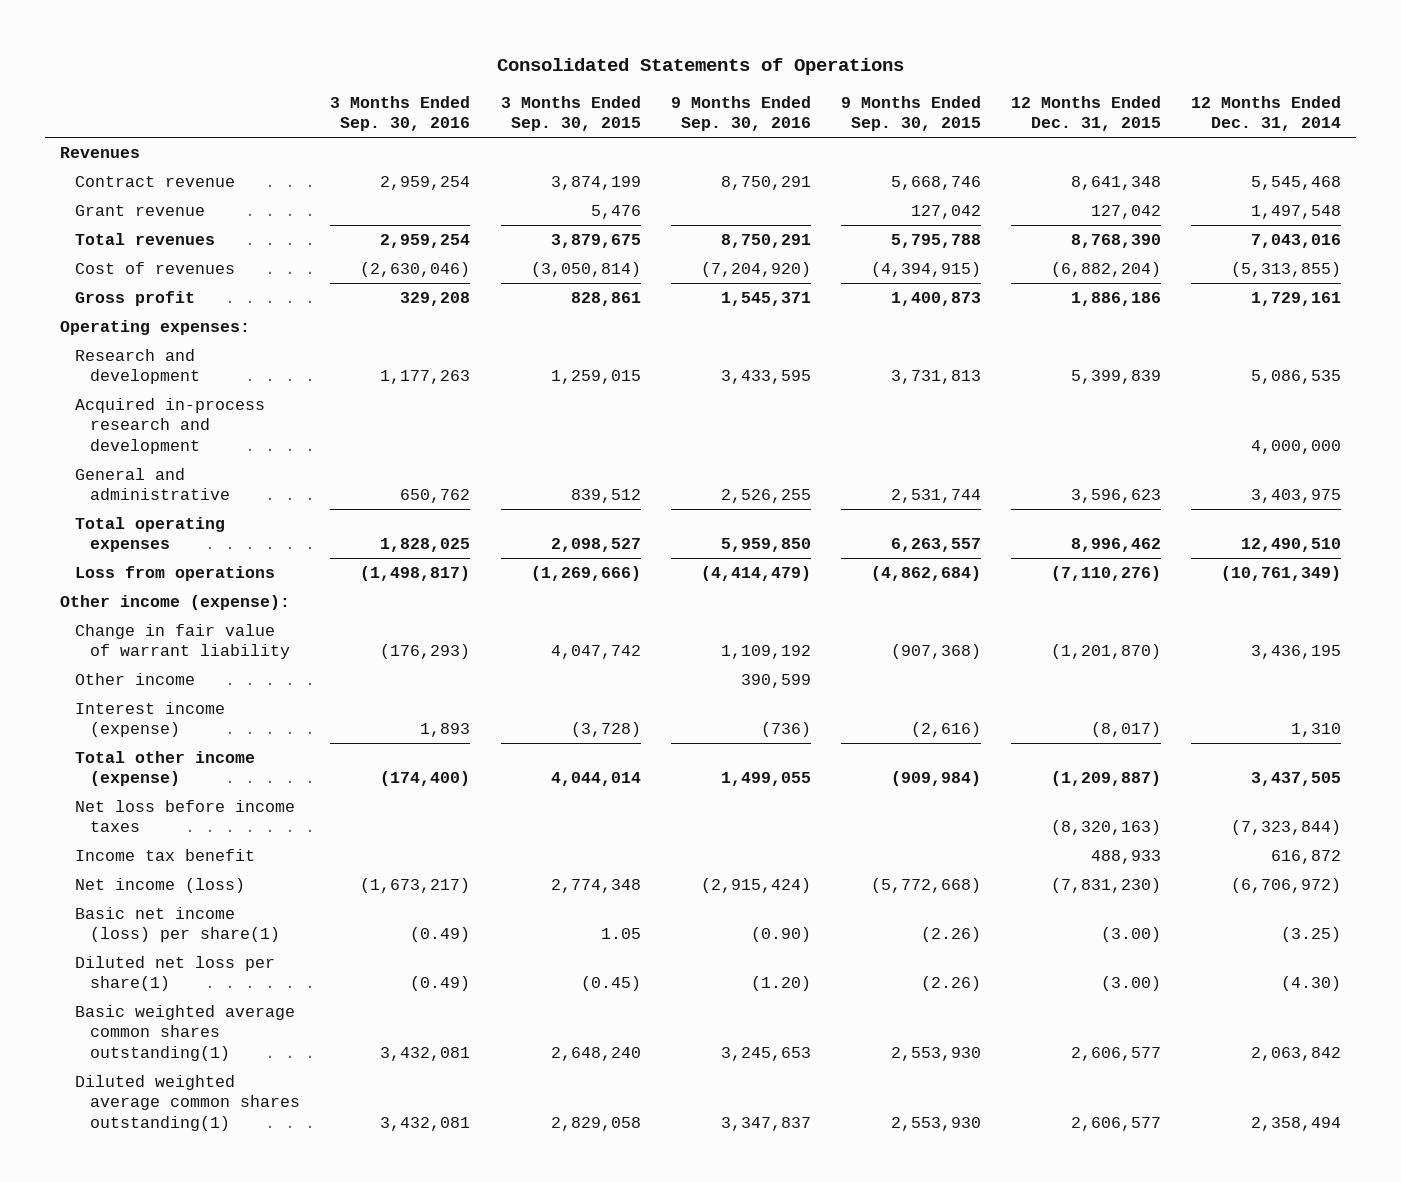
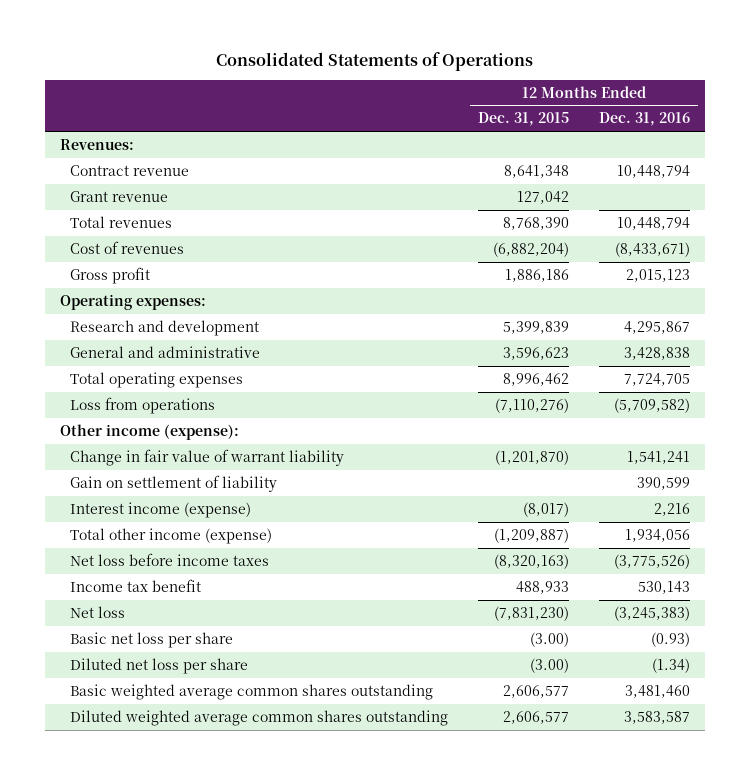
[330,95,471,132] 3 Months Ended Sep. 30, 2016 -> none
[500,95,641,132] 3 Months Ended Sep. 30, 2015 -> none
[670,95,811,132] 9 Months Ended Sep. 30, 2016 -> none
[840,95,981,132] 9 Months Ended Sep. 30, 2015 -> none
[1191,95,1342,132] 12 Months Ended Dec. 31, 2014 -> none
none -> [598,112,690,127] Dec. 31, 2016
[60,146,141,158] Revenues -> [59,138,134,150] Revenues:
[75,397,266,454] Acquired in-process research and development -> none
[75,672,196,685] Other income -> none
none -> [69,474,277,492] Gain on settlement of liability
[75,877,246,893] Net income (loss) -> [69,605,125,618] Net loss
[75,906,281,943] Basic net income (loss) per share(1) -> [69,631,233,648] Basic net loss per share
[75,955,276,992] Diluted net loss per share(1) -> [69,657,248,674] Diluted net loss per share
[75,1004,296,1061] Basic weighted average common shares outstanding(1) -> [69,683,433,700] Basic weighted average common shares outstanding
[75,1074,301,1131] Diluted weighted average common shares outstanding(1) -> [69,709,448,726] Diluted weighted average common shares outstanding

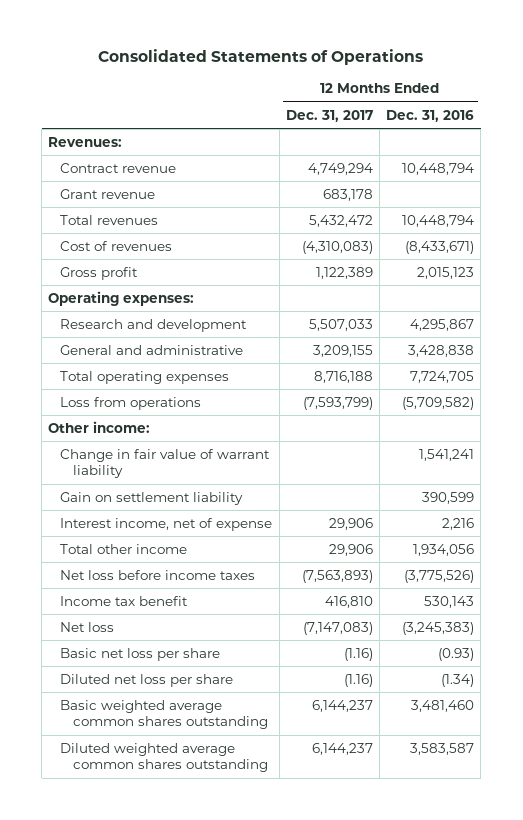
[477,112,569,127] Dec. 31, 2015 -> none
none -> [285,109,373,122] Dec. 31, 2017
[59,423,239,440] Other income (expense): -> [48,420,151,433] Other income:
[69,474,277,492] Gain on settlement of liability -> [60,491,244,505] Gain on settlement liability
[69,501,251,518] Interest income (expense) -> [60,517,273,531] Interest income, net of expense
[69,527,272,544] Total other income (expense) -> [60,543,188,554] Total other income

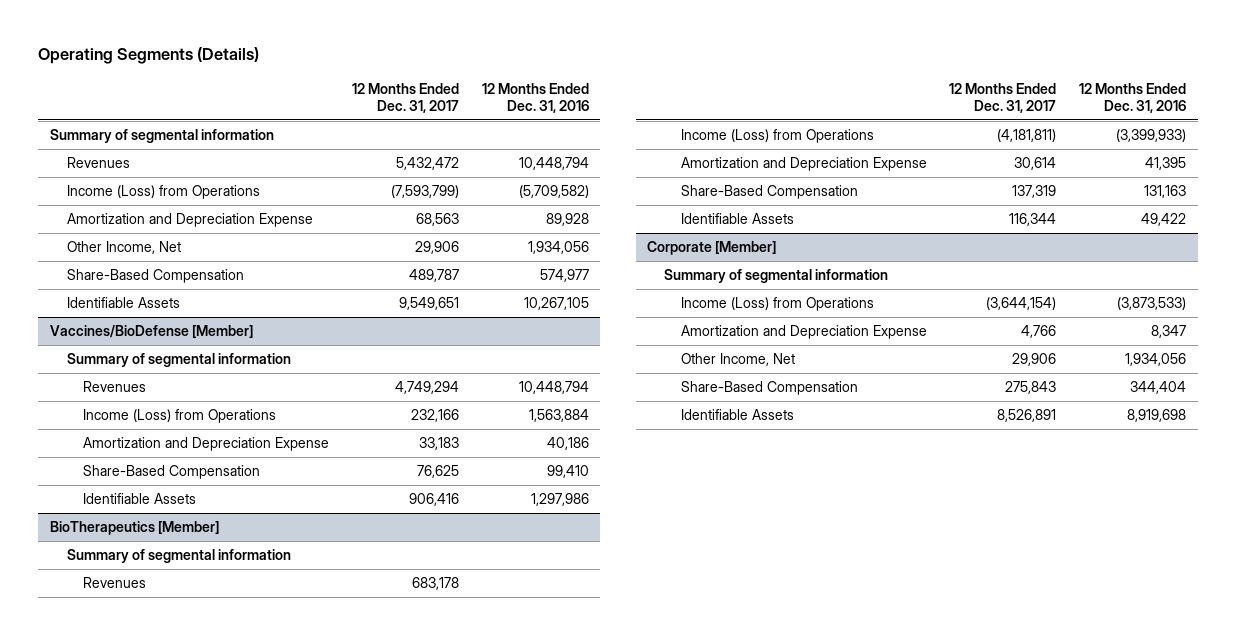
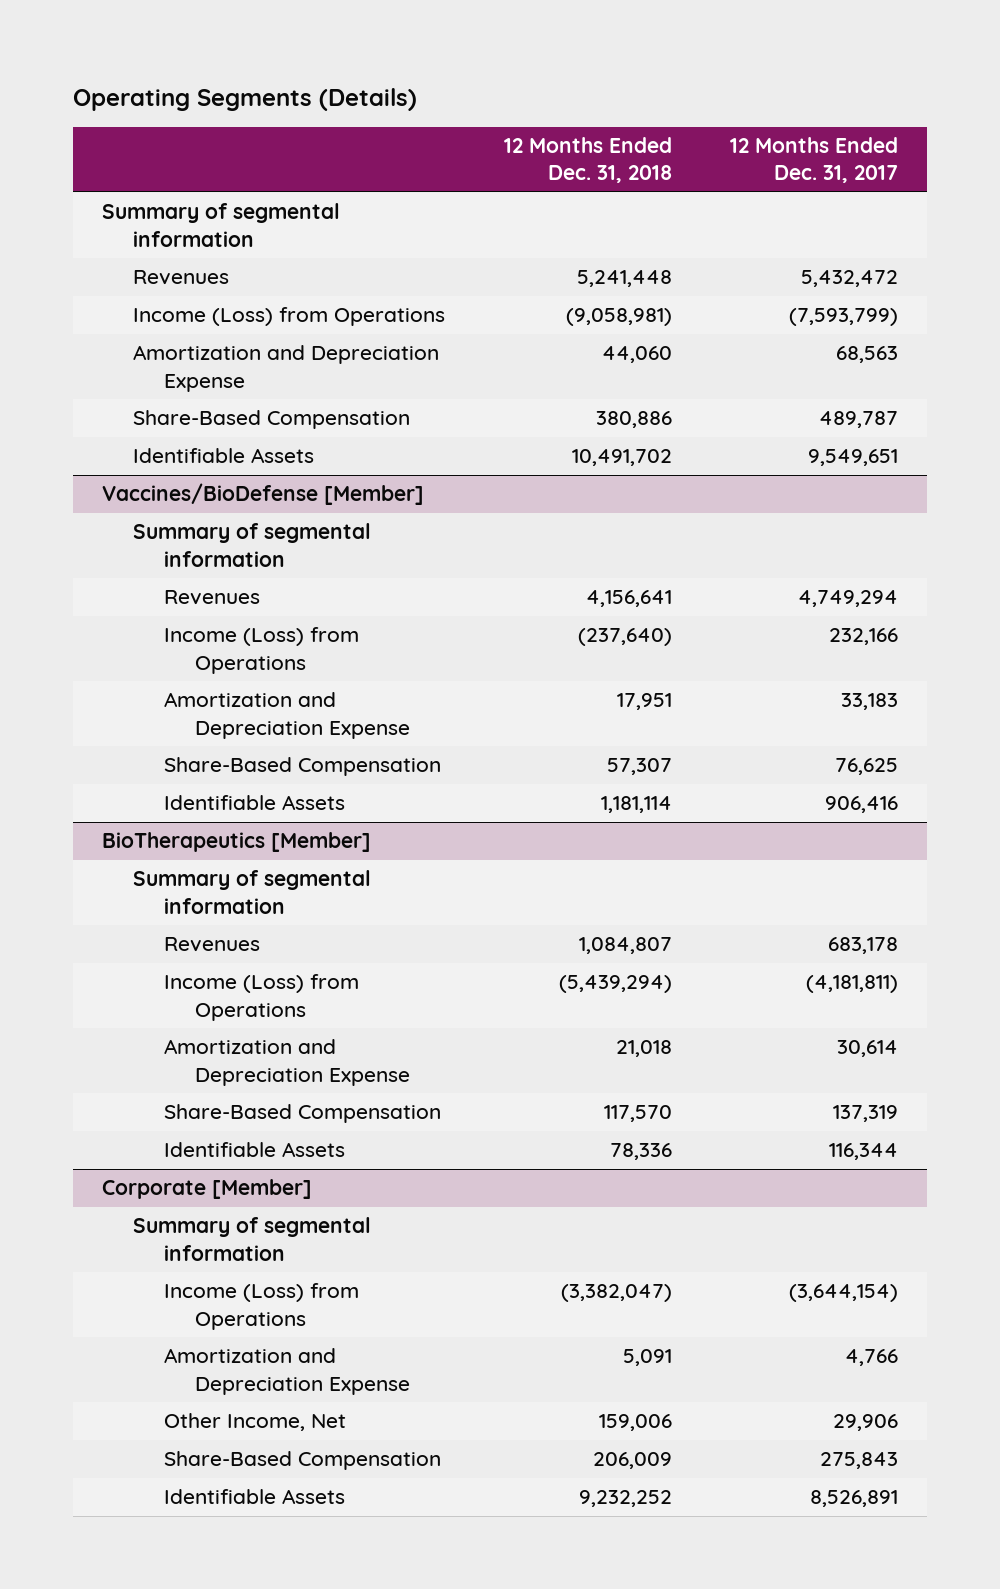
[481,82,589,113] 12 Months Ended Dec. 31, 2016 -> none
none -> [503,137,672,184] 12 Months Ended Dec. 31, 2018
[66,241,181,255] Other Income, Net -> none

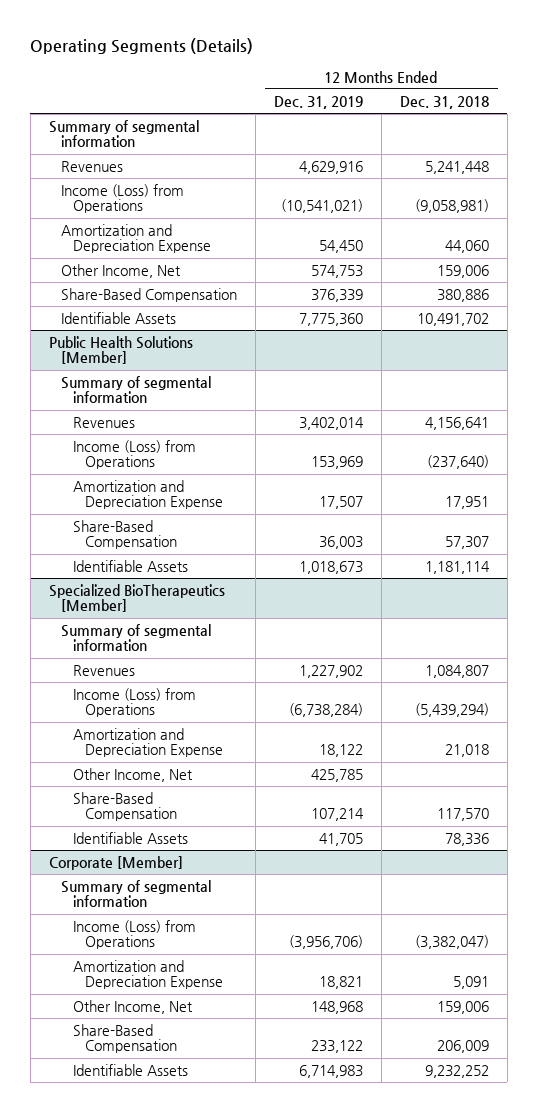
[730,137,899,184] 12 Months Ended Dec. 31, 2017 -> none
none -> [273,95,363,109] Dec. 31, 2019
none -> [60,263,181,278] Other Income, Net
[102,483,425,506] Vaccines/BioDefense [Member] -> [48,335,193,365] Public Health Solutions [Member]
[102,832,372,853] BioTherapeutics [Member] -> [48,583,225,613] Specialized BioTherapeutics [Member]
none -> [73,767,194,782] Other Income, Net

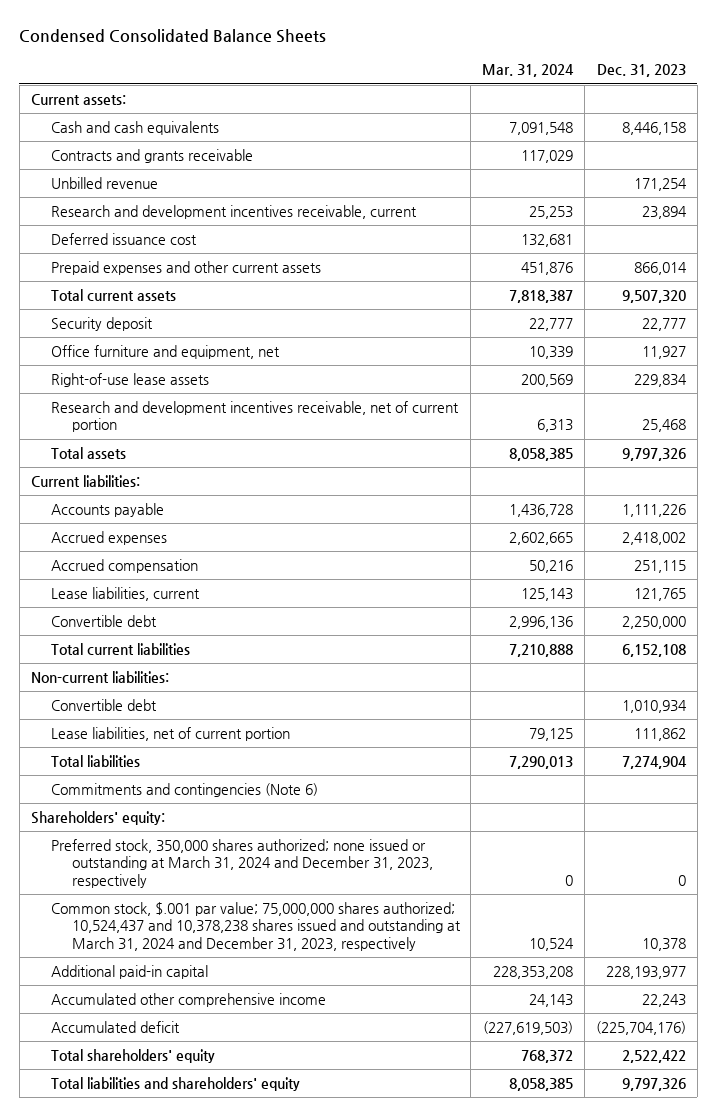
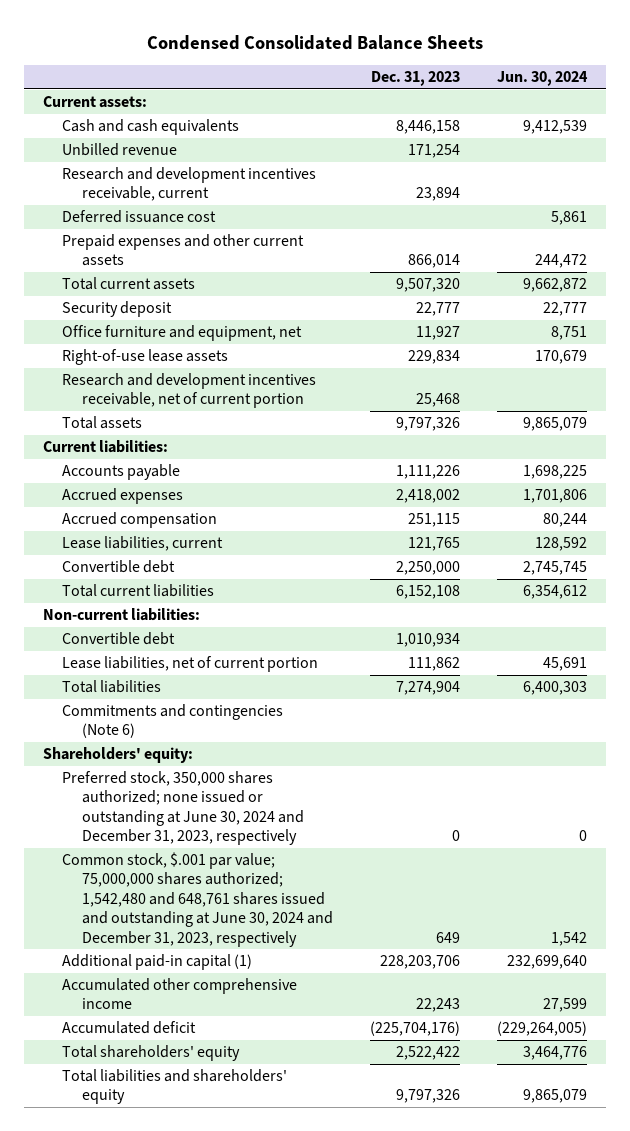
[482,64,575,78] Mar. 31, 2024 -> none
none -> [496,71,588,87] Jun. 30, 2024
[51,149,254,164] Contracts and grants receivable -> none
[51,839,433,888] Preferred stock, 350,000 shares authorized; none issued or outstanding at March 31, 2024 and December 31, 2023, respectively -> [62,771,304,846] Preferred stock, 350,000 shares authorized; none issued or outstanding at June 30, 2024 and December 31, 2023, respectively
[51,902,461,951] Common stock, $.001 par value; 75,000,000 shares authorized; 10,524,437 and 10,378,238 shares issued and outstanding at March 31, 2024 and December 31, 2023, respectively -> [62,852,333,947] Common stock, $.001 par value; 75,000,000 shares authorized; 1,542,480 and 648,761 shares issued and outstanding at June 30, 2024 and December 31, 2023, respectively
[641,937,686,951] 10,378 -> [435,931,460,943] 649
[51,965,209,980] Additional paid-in capital -> [62,954,253,971] Additional paid-in capital (1)
[605,966,686,980] 228,193,977 -> [379,955,460,970] 228,203,706

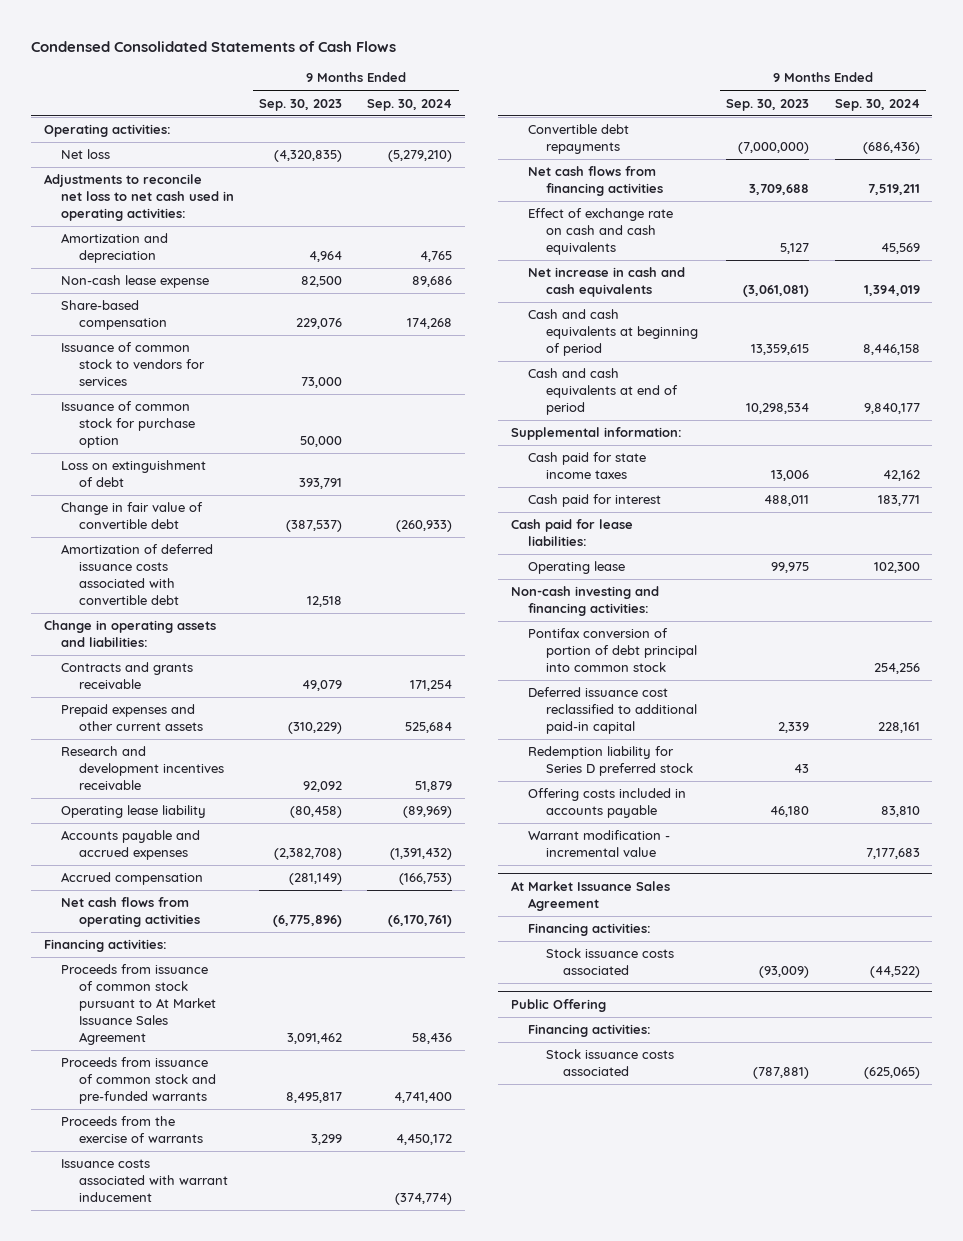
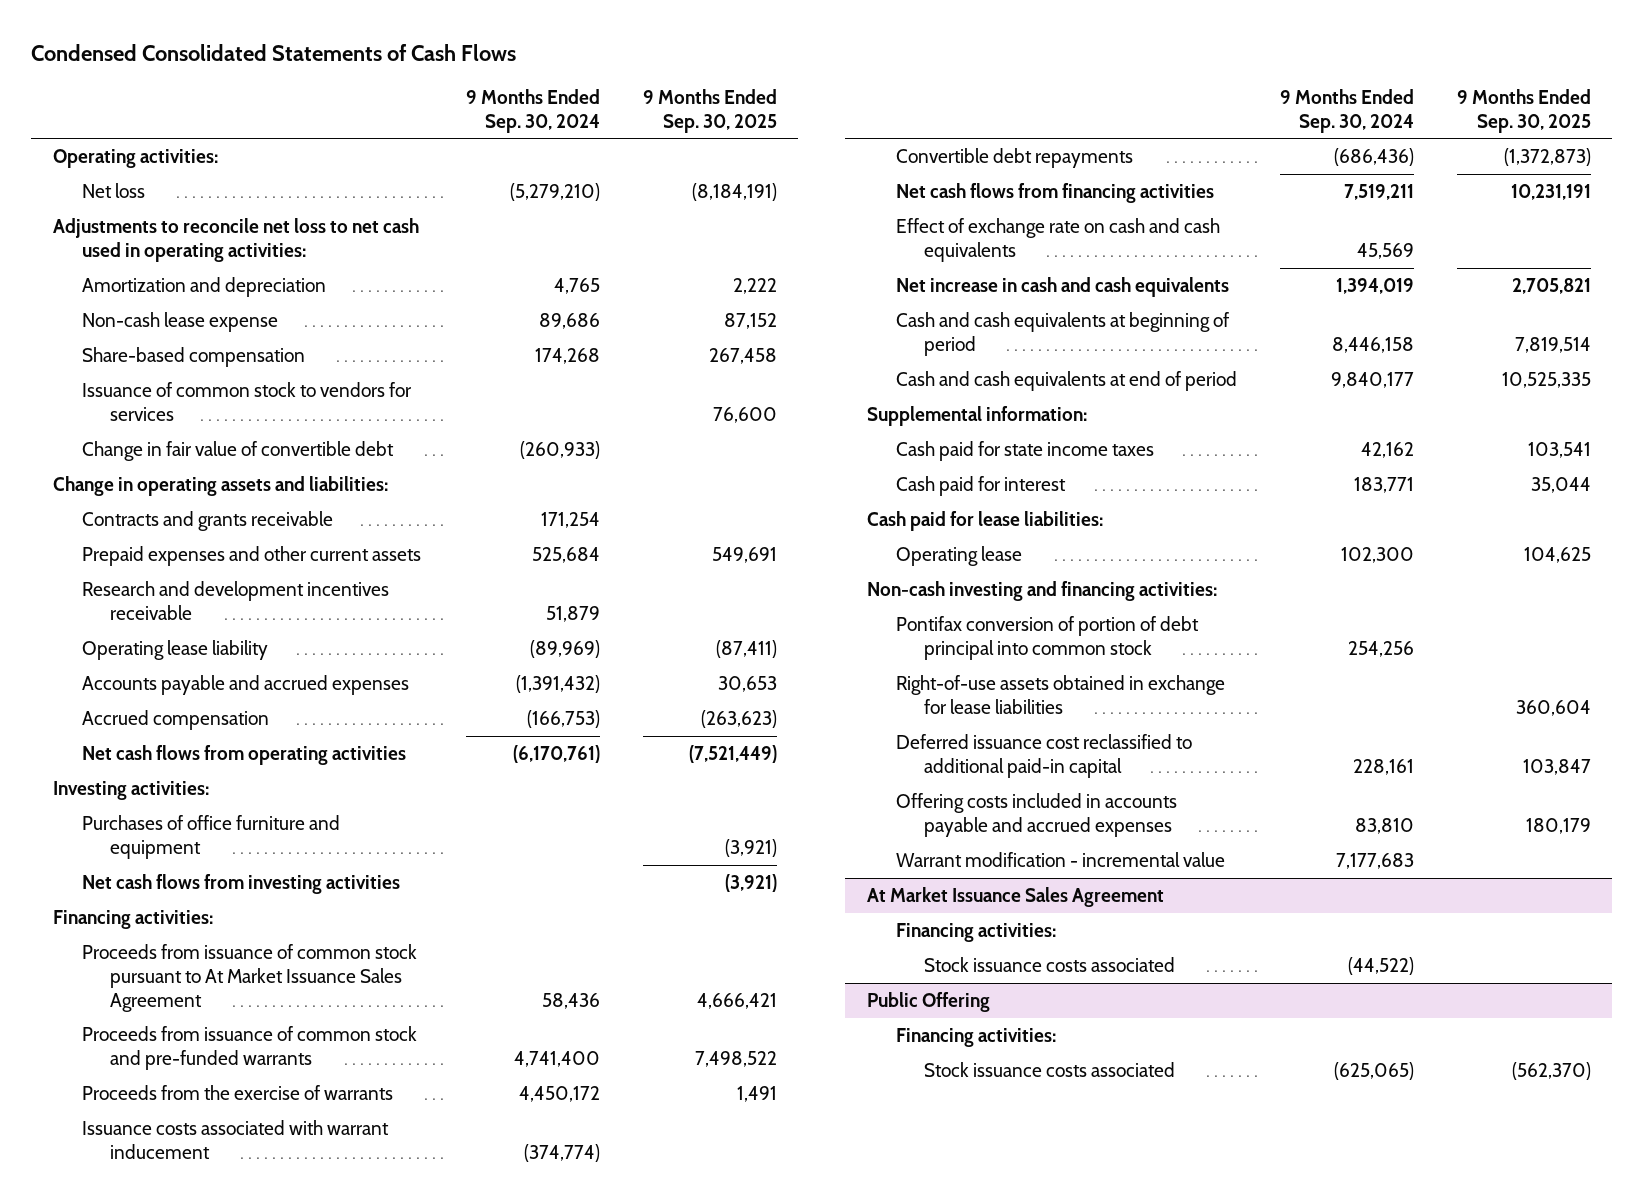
[259,98,343,111] Sep. 30, 2023 -> none
none -> [642,88,777,133] 9 Months Ended Sep. 30, 2025
[61,401,195,449] Issuance of common stock for purchase option -> none
[61,460,207,488] Loss on extinguishment of debt -> none
[61,544,214,606] Amortization of deferred issuance costs associated with convertible debt -> none
none -> [52,780,209,800] Investing activities:
none -> [81,814,340,859] Purchases of office furniture and equipment
none -> [81,873,400,894] Net cash flows from investing activities
none -> [895,674,1225,714] Right-of-use assets obtained in exchange for lease liabilities
[528,746,693,777] Redemption liability for Series D preferred stock -> none
[528,788,687,819] Offering costs included in accounts payable -> [895,792,1177,837] Offering costs included in accounts payable and accrued expenses

